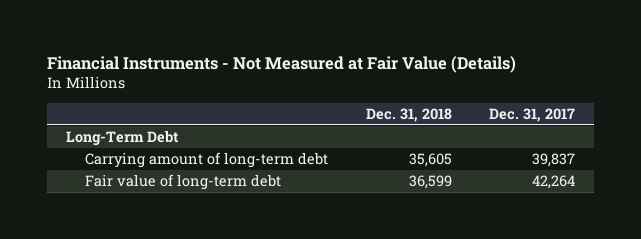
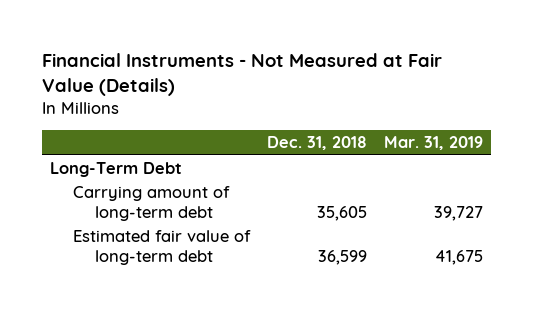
[489,107,576,122] Dec. 31, 2017 -> none
none -> [383,136,483,151] Mar. 31, 2019
[85,174,282,191] Fair value of long-term debt -> [72,229,251,265] Estimated fair value of long-term debt

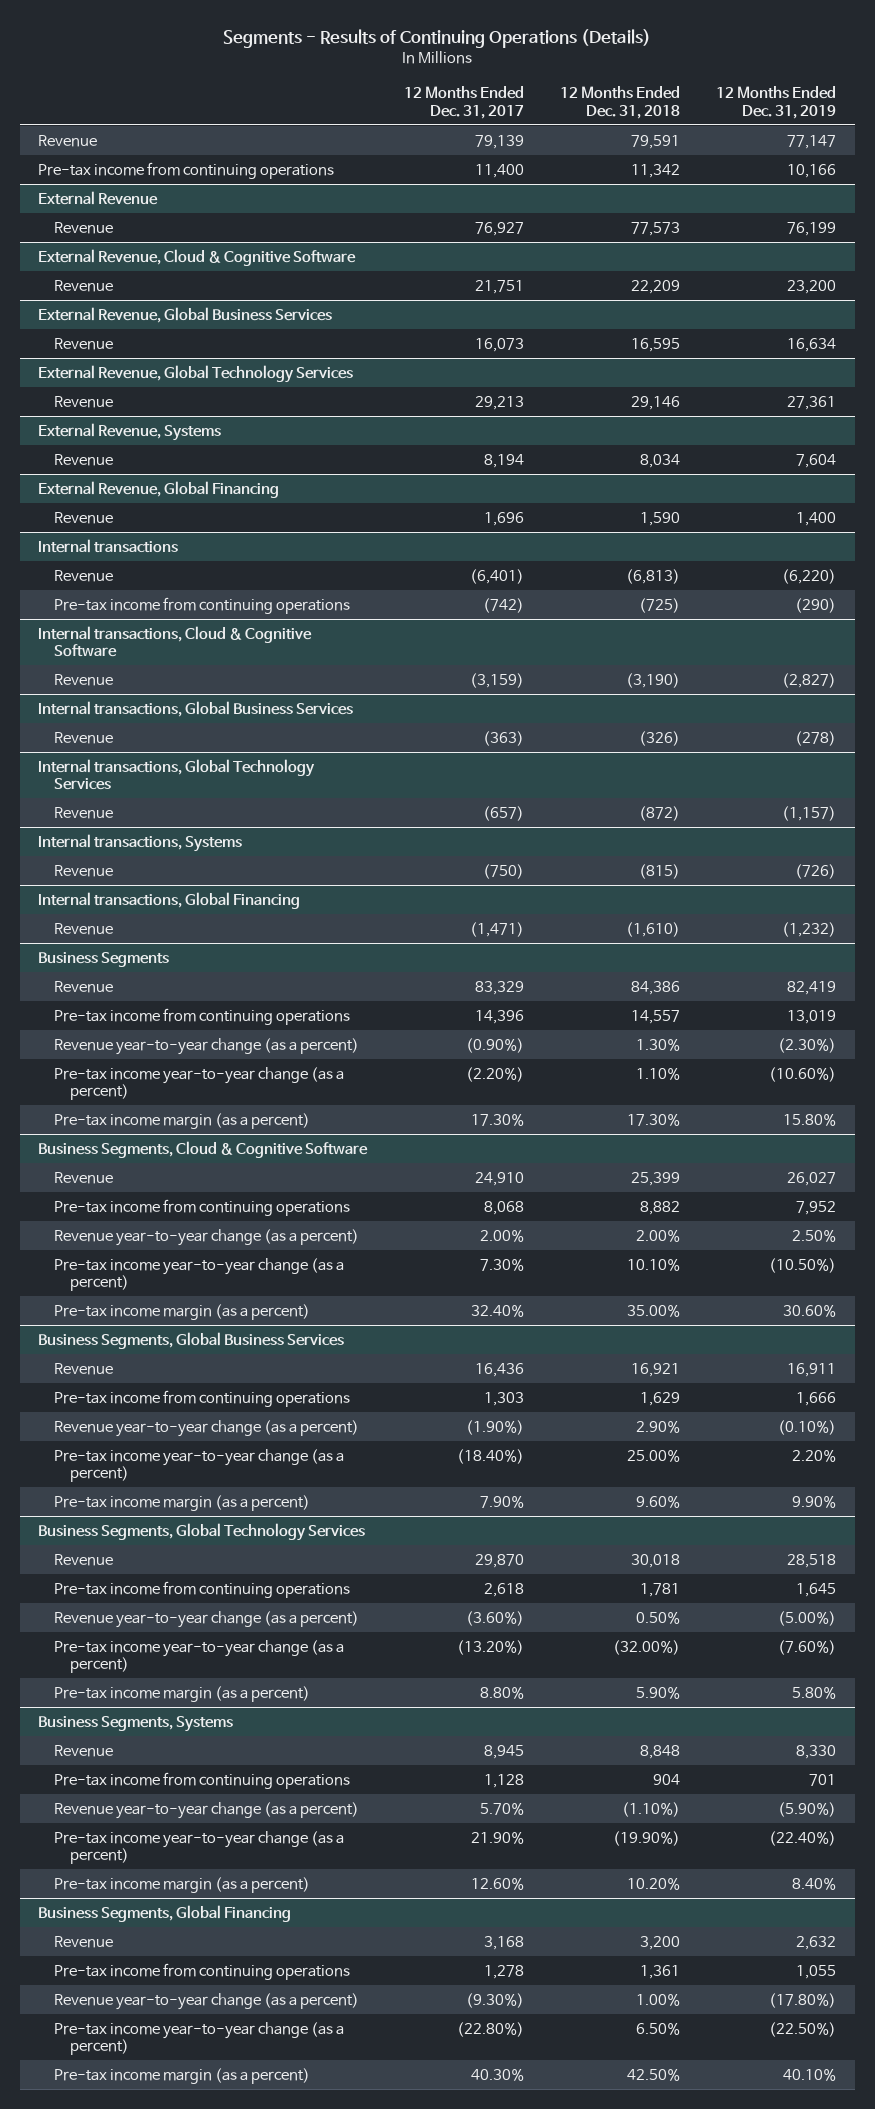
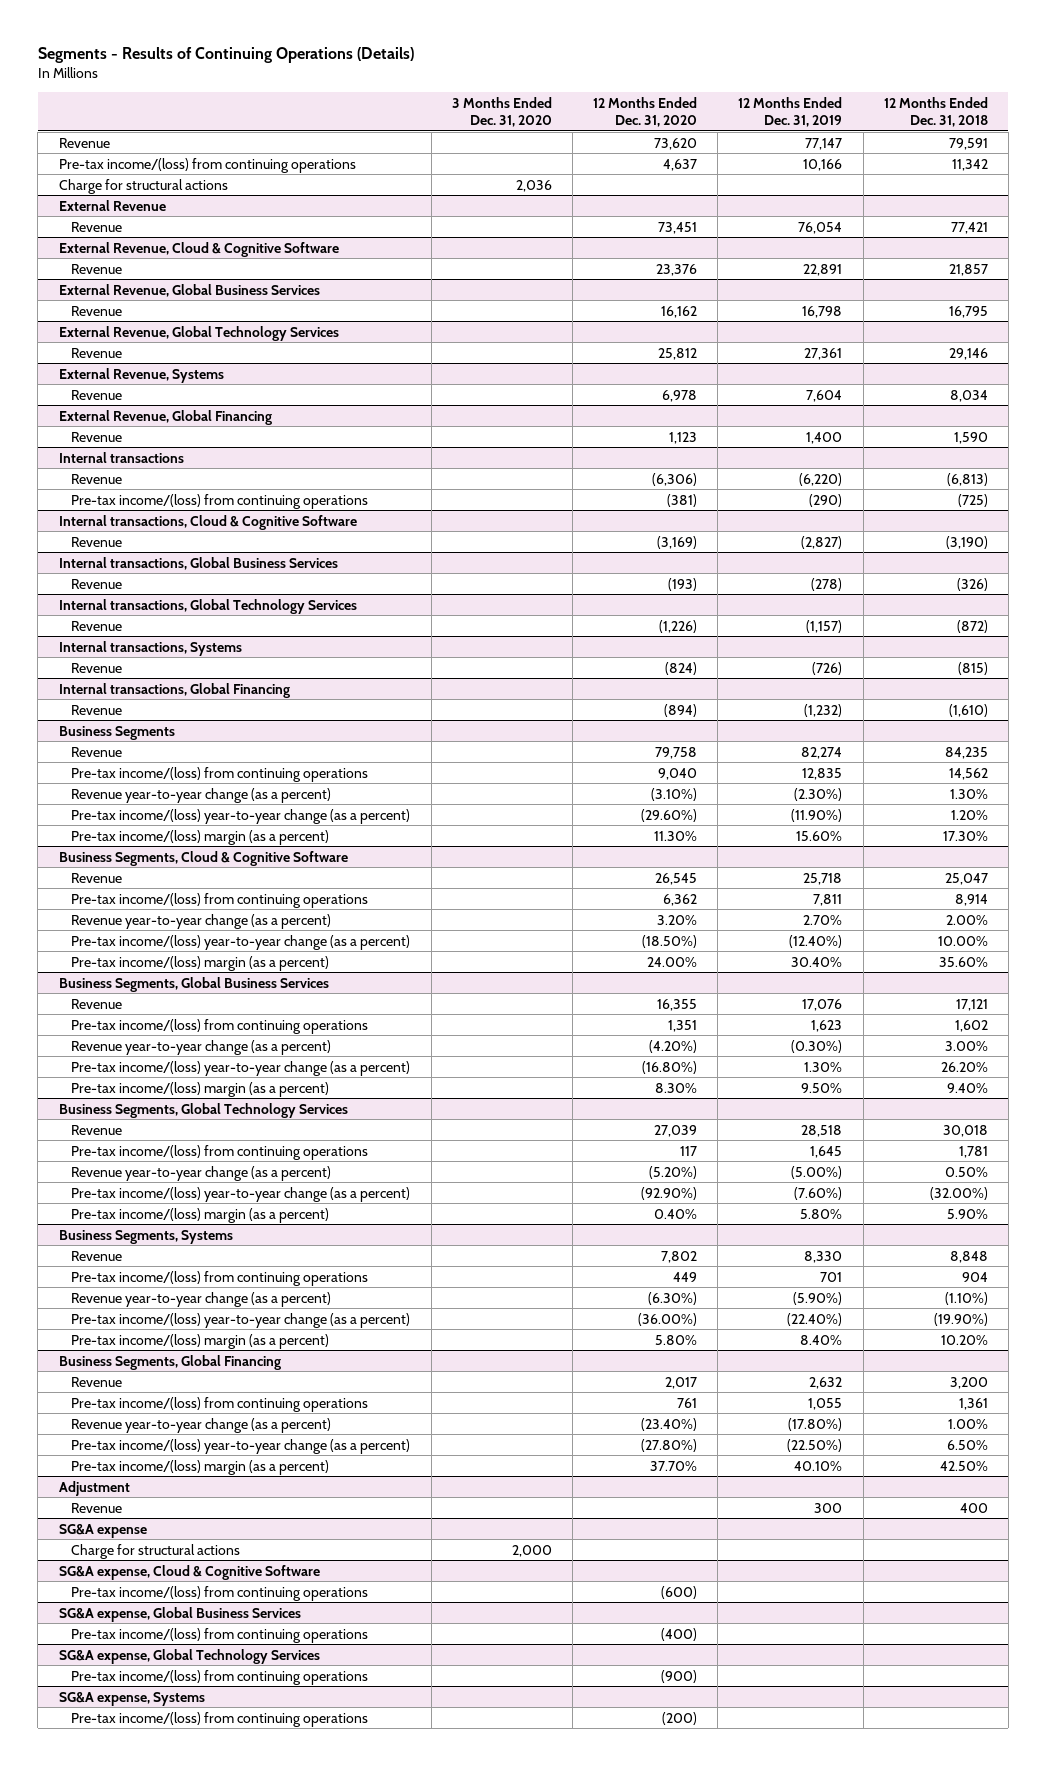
[403,85,524,119] 12 Months Ended Dec. 31, 2017 -> none
none -> [451,96,552,127] 3 Months Ended Dec. 31, 2020
none -> [593,96,698,127] 12 Months Ended Dec. 31, 2020
[38,161,335,179] Pre-tax income from continuing operations -> [58,157,356,173] Pre-tax income/(loss) from continuing operations
none -> [58,178,228,194] Charge for structural actions
[631,221,681,236] 77,573 -> [950,221,988,234] 77,421
[787,221,837,236] 76,199 -> [798,221,843,234] 76,054
[631,279,681,294] 22,209 -> [948,263,988,276] 21,857
[787,279,837,294] 23,200 -> [803,263,843,276] 22,891
[631,337,681,352] 16,595 -> [948,305,988,318] 16,795
[787,337,837,352] 16,634 -> [802,305,843,318] 16,798
[54,596,351,614] Pre-tax income from continuing operations -> [71,493,369,509] Pre-tax income/(loss) from continuing operations
[631,980,681,995] 84,386 -> [944,746,988,759] 84,235
[787,980,837,995] 82,419 -> [801,746,843,759] 82,274
[54,1007,351,1025] Pre-tax income from continuing operations -> [71,766,369,782] Pre-tax income/(loss) from continuing operations
[631,1009,681,1024] 14,557 -> [948,767,988,780] 14,562
[787,1009,837,1024] 13,019 -> [802,767,843,780] 12,835
[54,1066,345,1101] Pre-tax income year-to-year change (as a percent) -> [71,808,411,824] Pre-tax income/(loss) year-to-year change (as a percent)
[636,1066,681,1080] 1.10% -> [950,809,988,820] 1.20%
[769,1066,837,1082] (10.60%) -> [791,808,843,822] (11.90%)
[54,1112,311,1129] Pre-tax income margin (as a percent) -> [71,829,330,845] Pre-tax income/(loss) margin (as a percent)
[783,1112,837,1126] 15.80% -> [796,830,843,841] 15.60%
[631,1171,681,1186] 25,399 -> [944,872,988,885] 25,047
[787,1171,837,1186] 26,027 -> [803,872,843,885] 25,718
[54,1198,351,1216] Pre-tax income from continuing operations -> [71,892,369,908] Pre-tax income/(loss) from continuing operations
[640,1200,681,1215] 8,882 -> [954,893,988,906] 8,914
[796,1200,837,1215] 7,952 -> [813,893,843,906] 7,811
[792,1228,837,1242] 2.50% -> [803,914,843,925] 2.70%
[54,1257,345,1292] Pre-tax income year-to-year change (as a percent) -> [71,934,411,950] Pre-tax income/(loss) year-to-year change (as a percent)
[627,1257,681,1271] 10.10% -> [937,935,988,946] 10.00%
[769,1257,837,1273] (10.50%) -> [789,934,843,948] (12.40%)
[54,1303,311,1320] Pre-tax income margin (as a percent) -> [71,955,330,971] Pre-tax income/(loss) margin (as a percent)
[627,1303,681,1317] 35.00% -> [938,956,988,967] 35.60%
[783,1303,837,1317] 30.60% -> [791,956,843,967] 30.40%
[631,1362,681,1377] 16,921 -> [955,998,988,1011] 17,121
[787,1362,837,1377] 16,911 -> [802,998,843,1011] 17,076
[54,1389,351,1407] Pre-tax income from continuing operations -> [71,1018,369,1034] Pre-tax income/(loss) from continuing operations
[640,1391,681,1406] 1,629 -> [954,1019,988,1032] 1,602
[796,1391,837,1406] 1,666 -> [811,1019,843,1032] 1,623
[636,1419,681,1433] 2.90% -> [944,1040,988,1051] 3.00%
[778,1419,837,1435] (0.10%) -> [791,1039,843,1053] (0.30%)
[54,1448,345,1483] Pre-tax income year-to-year change (as a percent) -> [71,1060,411,1076] Pre-tax income/(loss) year-to-year change (as a percent)
[627,1448,681,1462] 25.00% -> [940,1061,988,1072] 26.20%
[792,1448,837,1462] 2.20% -> [804,1061,843,1072] 1.30%
[54,1494,311,1511] Pre-tax income margin (as a percent) -> [71,1081,330,1097] Pre-tax income/(loss) margin (as a percent)
[636,1494,681,1508] 9.60% -> [946,1082,988,1093] 9.40%
[792,1494,837,1508] 9.90% -> [801,1082,843,1093] 9.50%
[54,1580,351,1598] Pre-tax income from continuing operations -> [71,1144,369,1160] Pre-tax income/(loss) from continuing operations
[54,1639,345,1674] Pre-tax income year-to-year change (as a percent) -> [71,1186,411,1202] Pre-tax income/(loss) year-to-year change (as a percent)
[54,1685,311,1702] Pre-tax income margin (as a percent) -> [71,1207,330,1223] Pre-tax income/(loss) margin (as a percent)
[54,1771,351,1789] Pre-tax income from continuing operations -> [71,1270,369,1286] Pre-tax income/(loss) from continuing operations
[54,1830,345,1865] Pre-tax income year-to-year change (as a percent) -> [71,1312,411,1328] Pre-tax income/(loss) year-to-year change (as a percent)
[54,1876,311,1893] Pre-tax income margin (as a percent) -> [71,1333,330,1349] Pre-tax income/(loss) margin (as a percent)
[54,1962,351,1980] Pre-tax income from continuing operations -> [71,1396,369,1412] Pre-tax income/(loss) from continuing operations
[54,2021,345,2056] Pre-tax income year-to-year change (as a percent) -> [71,1438,411,1454] Pre-tax income/(loss) year-to-year change (as a percent)
[54,2067,311,2084] Pre-tax income margin (as a percent) -> [71,1459,330,1475] Pre-tax income/(loss) margin (as a percent)
none -> [58,1480,130,1496] Adjustment
none -> [71,1502,123,1513] Revenue
none -> [58,1523,147,1538] SG&A expense
none -> [71,1543,241,1559] Charge for structural actions
none -> [58,1564,320,1580] SG&A expense, Cloud & Cognitive Software
none -> [71,1585,369,1601] Pre-tax income/(loss) from continuing operations
none -> [58,1606,301,1622] SG&A expense, Global Business Services
none -> [71,1627,369,1643] Pre-tax income/(loss) from continuing operations
none -> [58,1648,320,1664] SG&A expense, Global Technology Services
none -> [71,1669,369,1685] Pre-tax income/(loss) from continuing operations
none -> [58,1691,205,1706] SG&A expense, Systems
none -> [71,1711,369,1727] Pre-tax income/(loss) from continuing operations

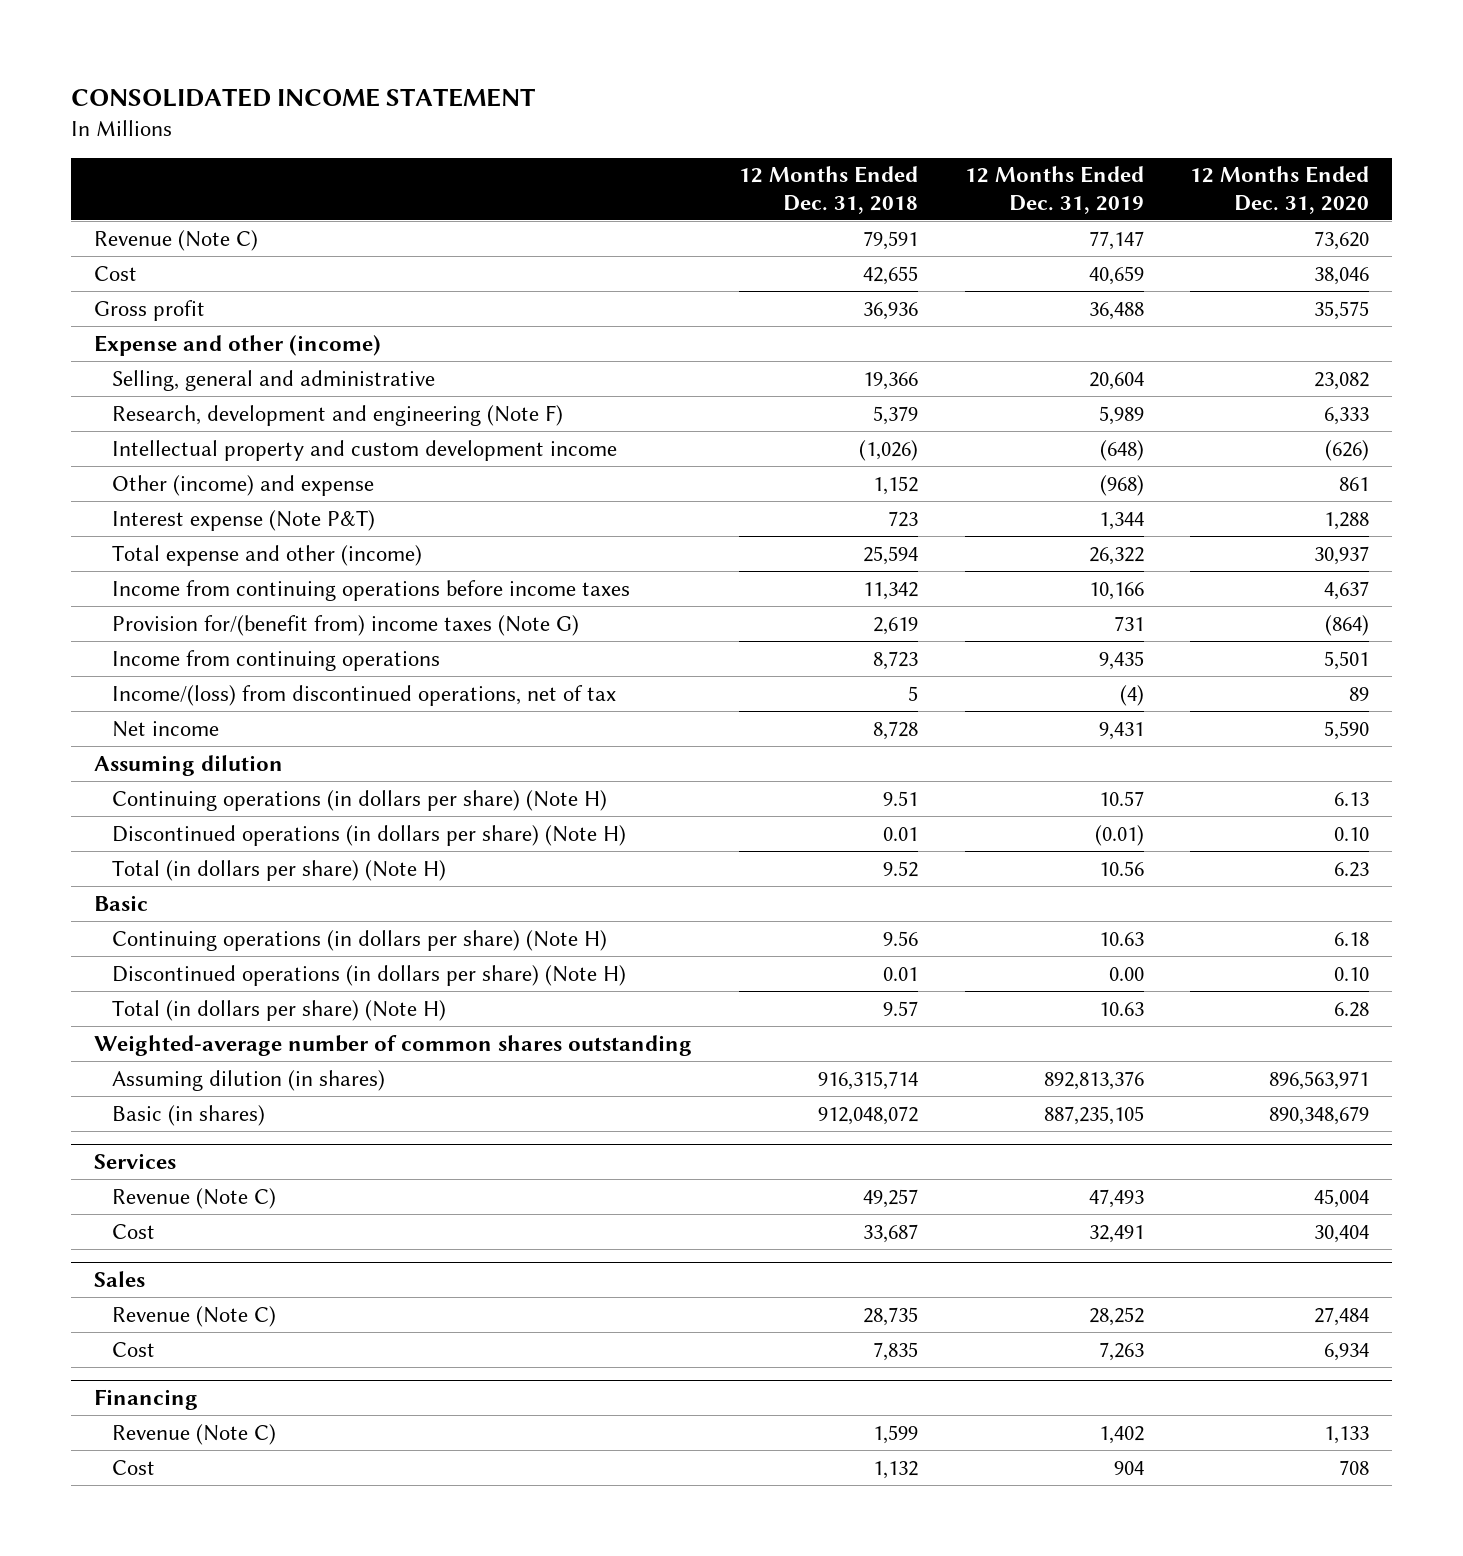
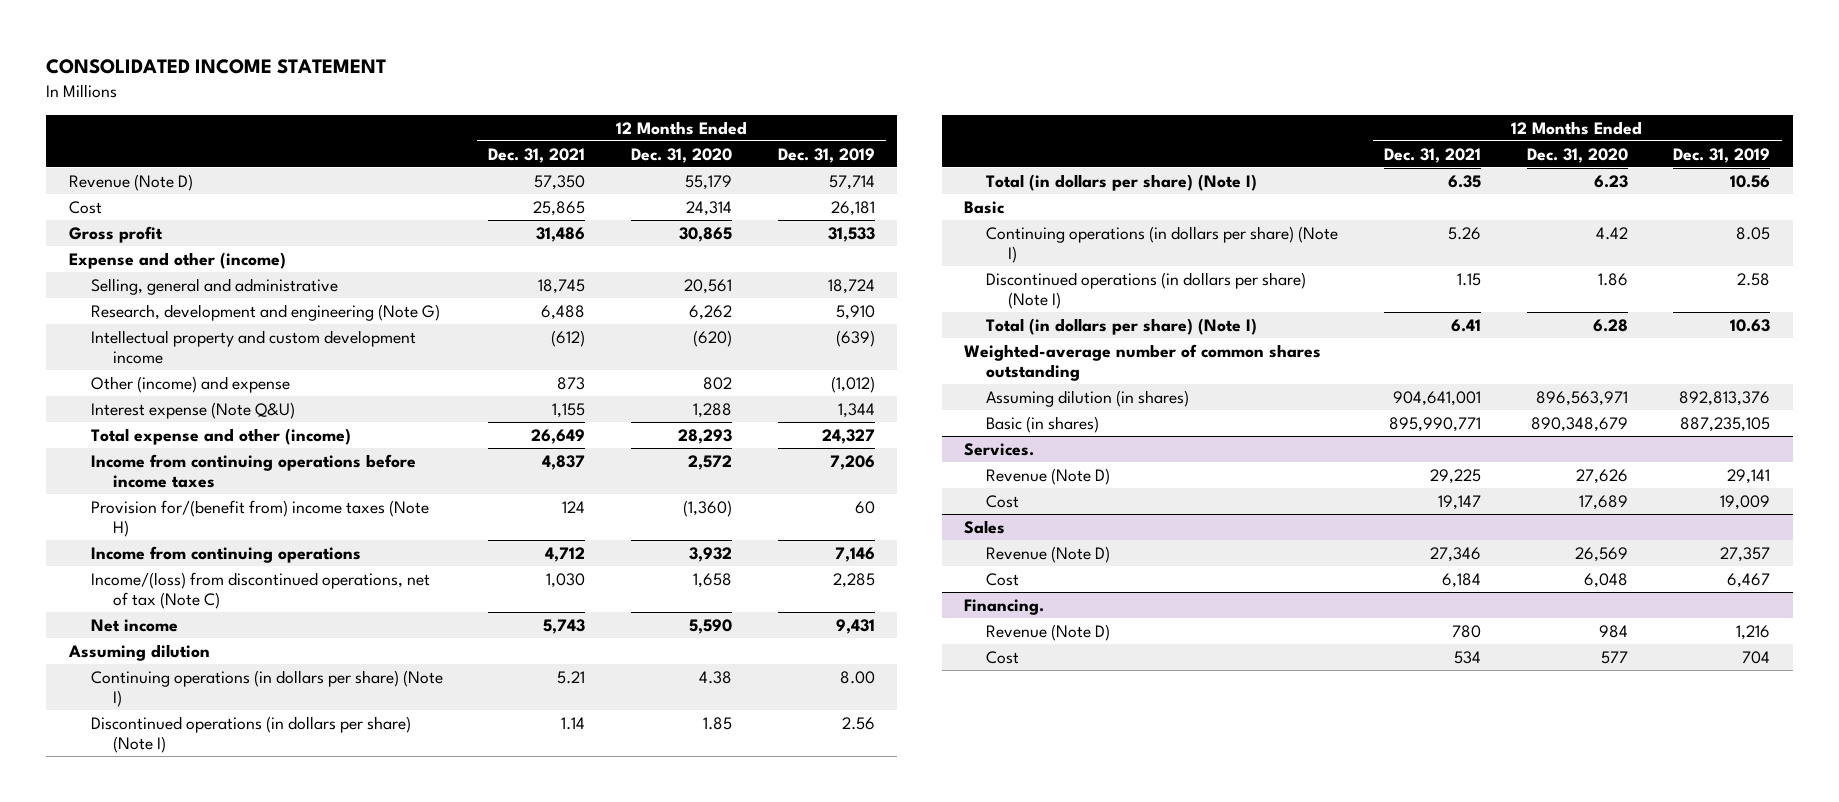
[738,166,918,214] 12 Months Ended Dec. 31, 2018 -> none
none -> [488,147,586,163] Dec. 31, 2021
[94,229,259,251] Revenue (Note C) -> [68,173,193,191] Revenue (Note D)
[1088,230,1144,250] 77,147 -> [828,174,875,190] 57,714
[1314,230,1370,250] 73,620 -> [685,174,733,190] 55,179
[1088,265,1144,285] 40,659 -> [830,200,875,216] 26,181
[1314,266,1370,285] 38,046 -> [686,200,733,216] 24,314
[1088,301,1144,320] 36,488 -> [827,226,875,242] 31,533
[1314,300,1370,320] 35,575 -> [679,226,733,242] 30,865
[1088,371,1144,390] 20,604 -> [827,278,875,294] 18,724
[1314,371,1370,390] 23,082 -> [684,278,733,294] 20,561
[112,404,564,426] Research, development and engineering (Note F) -> [90,303,440,321] Research, development and engineering (Note G)
[1098,405,1144,425] 5,989 -> [835,304,875,320] 5,910
[1324,406,1370,425] 6,333 -> [689,304,733,320] 6,262
[1099,439,1144,461] (648) -> [835,329,875,347] (639)
[1325,439,1370,461] (626) -> [693,329,733,347] (620)
[1099,474,1144,496] (968) -> [830,375,875,393] (1,012)
[1339,476,1370,491] 861 -> [703,376,733,390] 802
[112,509,376,531] Interest expense (Note P&T) -> [90,401,295,419] Interest expense (Note Q&U)
[1088,546,1144,565] 26,322 -> [821,428,875,444] 24,327
[1314,545,1370,565] 30,937 -> [678,428,733,444] 28,293
[1088,581,1144,600] 10,166 -> [829,454,875,470] 7,206
[1324,580,1370,600] 4,637 -> [688,454,733,470] 2,572
[112,614,580,636] Provision for/(benefit from) income taxes (Note G) -> [90,499,429,538] Provision for/(benefit from) income taxes (Note H)
[1113,615,1144,631] 731 -> [854,500,875,514] 60
[1325,614,1370,636] (864) -> [683,499,733,517] (1,360)
[1098,650,1144,670] 9,435 -> [834,546,875,562] 7,146
[1324,650,1370,670] 5,501 -> [689,546,733,562] 3,932
[112,684,617,706] Income/(loss) from discontinued operations, net of tax -> [90,571,430,610] Income/(loss) from discontinued operations, net of tax (Note C)
[1119,684,1144,706] (4) -> [832,572,875,588] 2,285
[1349,686,1370,701] 89 -> [693,572,733,588] 1,658
[112,789,608,811] Continuing operations (in dollars per share) (Note H) -> [90,669,443,708] Continuing operations (in dollars per share) (Note I)
[1098,790,1144,806] 10.57 -> [839,670,875,684] 8.00
[1334,791,1370,806] 6.13 -> [699,670,733,684] 4.38
[112,824,627,846] Discontinued operations (in dollars per share) (Note H) -> [90,715,411,754] Discontinued operations (in dollars per share) (Note I)
[1094,824,1144,846] (0.01) -> [841,716,875,730] 2.56
[1334,826,1370,841] 0.10 -> [703,716,733,730] 1.85
[112,859,447,881] Total (in dollars per share) (Note H) -> [986,173,1258,191] Total (in dollars per share) (Note I)
[112,929,608,951] Continuing operations (in dollars per share) (Note H) -> [986,225,1339,264] Continuing operations (in dollars per share) (Note I)
[1098,931,1144,946] 10.63 -> [1736,226,1771,240] 8.05
[1334,931,1370,946] 6.18 -> [1595,226,1628,240] 4.42
[112,964,627,986] Discontinued operations (in dollars per share) (Note H) -> [986,271,1307,310] Discontinued operations (in dollars per share) (Note I)
[1108,966,1144,981] 0.00 -> [1737,272,1771,286] 2.58
[1334,966,1370,981] 0.10 -> [1597,272,1628,286] 1.86
[112,999,447,1021] Total (in dollars per share) (Note H) -> [986,317,1258,335] Total (in dollars per share) (Note I)
[94,1153,177,1170] Services -> [964,442,1035,456] Services.
[112,1187,277,1209] Revenue (Note C) -> [986,467,1111,485] Revenue (Note D)
[1088,1188,1144,1208] 47,493 -> [1727,468,1771,484] 29,141
[1314,1188,1370,1208] 45,004 -> [1575,468,1628,484] 27,626
[1088,1224,1144,1243] 32,491 -> [1720,494,1771,510] 19,009
[1314,1224,1370,1243] 30,404 -> [1578,494,1628,510] 17,689
[112,1305,277,1327] Revenue (Note C) -> [986,545,1111,563] Revenue (Note D)
[1088,1306,1144,1326] 28,252 -> [1720,546,1771,562] 27,357
[1314,1306,1370,1326] 27,484 -> [1574,546,1628,562] 26,569
[1098,1341,1144,1361] 7,263 -> [1727,572,1771,588] 6,467
[1324,1342,1370,1361] 6,934 -> [1583,572,1628,588] 6,048
[94,1389,199,1411] Financing -> [964,598,1045,615] Financing.
[112,1423,277,1445] Revenue (Note C) -> [986,623,1111,641] Revenue (Note D)
[1098,1425,1144,1444] 1,402 -> [1736,624,1771,640] 1,216
[1324,1425,1370,1444] 1,133 -> [1598,624,1628,638] 984
[1113,1460,1144,1475] 904 -> [1742,650,1771,664] 704
[1339,1459,1370,1475] 708 -> [1600,650,1628,664] 577

